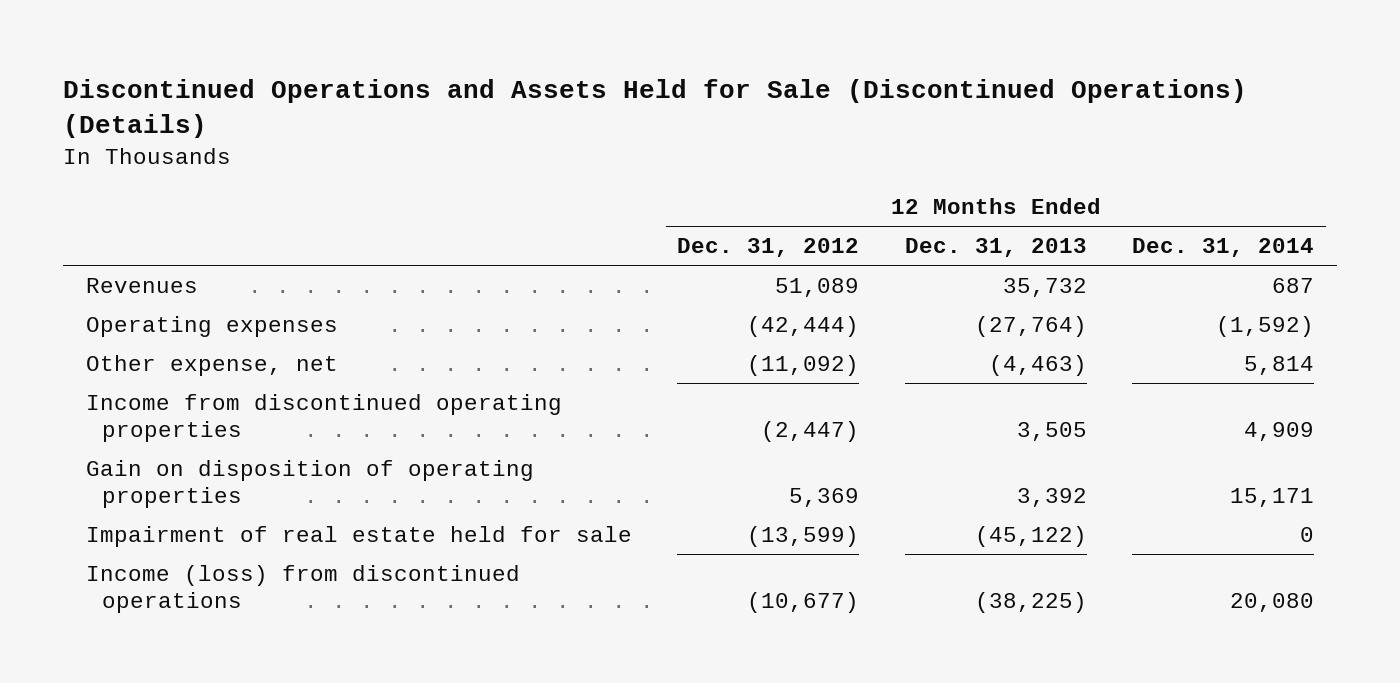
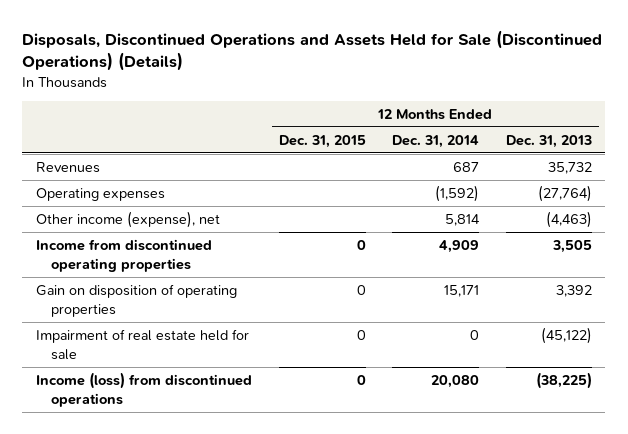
[62,79,1247,139] Discontinued Operations and Assets Held for Sale (Discontinued Operations) (Details) -> [22,29,603,72] Disposals, Discontinued Operations and Assets Held for Sale (Discontinued Operations) (Details)
[677,238,860,258] Dec. 31, 2012 -> none
none -> [278,134,366,148] Dec. 31, 2015
[85,355,338,377] Other expense, net -> [35,210,220,228] Other income (expense), net

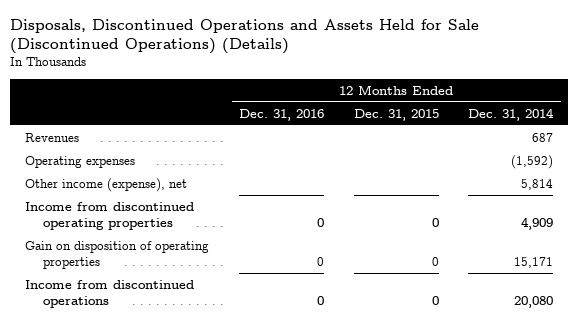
[506,134,593,148] Dec. 31, 2013 -> none
none -> [238,108,324,121] Dec. 31, 2016
[35,328,249,360] Impairment of real estate held for sale -> none
[35,371,252,407] Income (loss) from discontinued operations -> [25,279,195,308] Income from discontinued operations

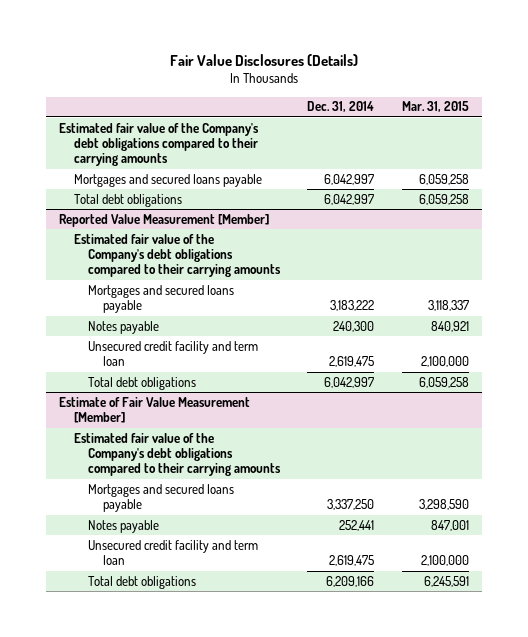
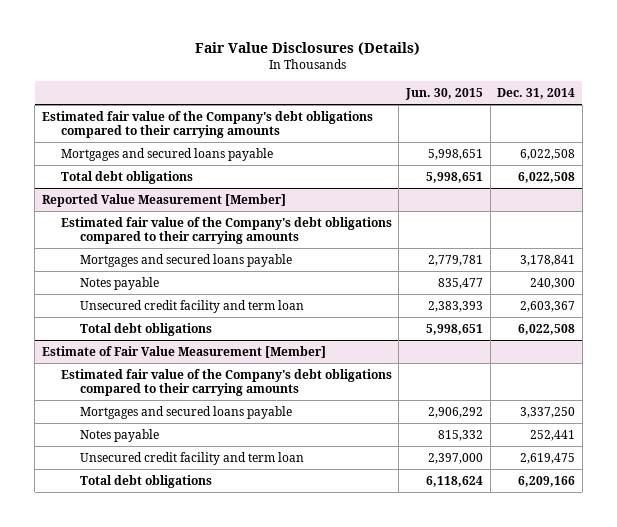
[401,101,469,113] Mar. 31, 2015 -> none
none -> [405,88,484,101] Jun. 30, 2015
[324,173,375,185] 6,042,997 -> [520,148,576,160] 6,022,508
[324,193,375,205] 6,042,997 -> [518,171,576,183] 6,022,508
[330,300,375,312] 3,183,222 -> [520,254,576,266] 3,178,841
[329,356,375,368] 2,619,475 -> [520,300,576,312] 2,603,367
[324,376,375,388] 6,042,997 -> [518,323,576,335] 6,022,508

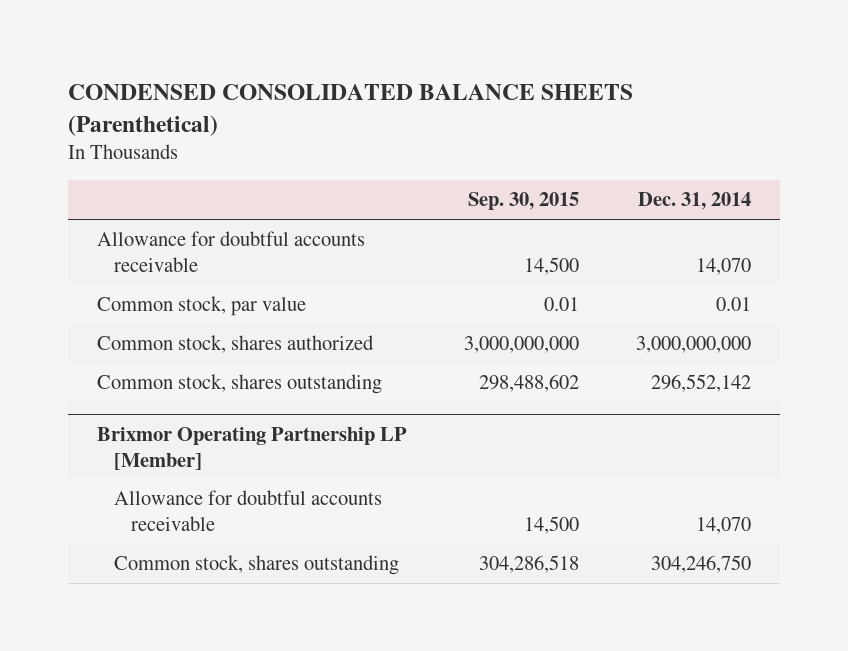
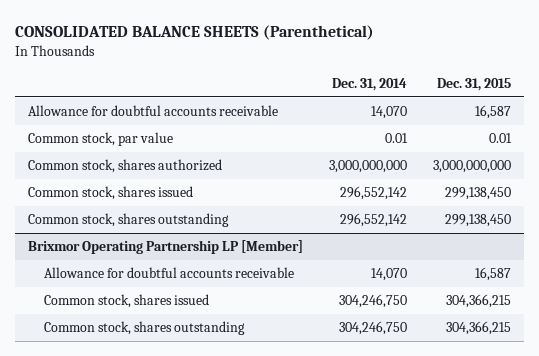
[67,83,633,136] CONDENSED CONSOLIDATED BALANCE SHEETS (Parenthetical) -> [15,24,375,40] CONSOLIDATED BALANCE SHEETS (Parenthetical)
[467,192,579,211] Sep. 30, 2015 -> none
none -> [436,77,511,91] Dec. 31, 2015
none -> [28,186,194,201] Common stock, shares issued
none -> [44,294,210,309] Common stock, shares issued

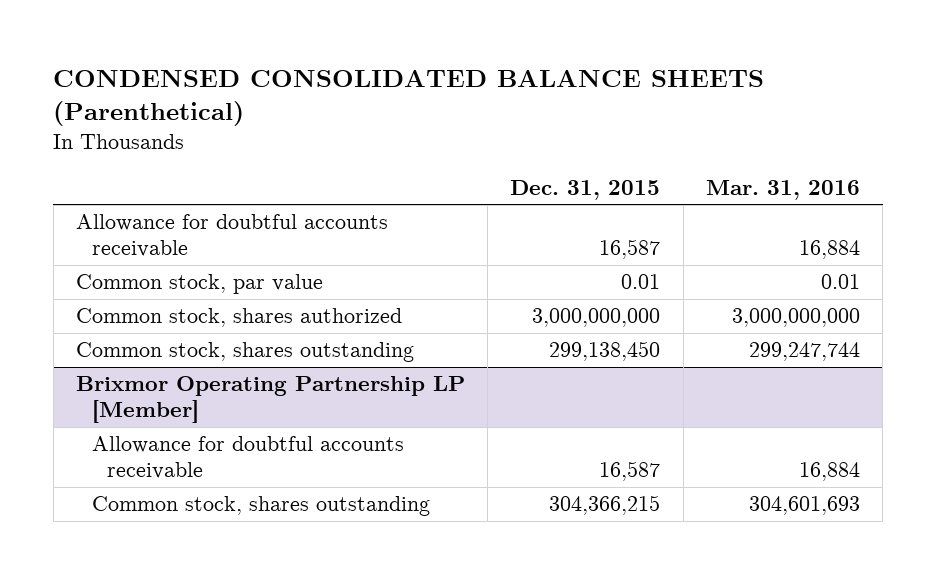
[15,24,375,40] CONSOLIDATED BALANCE SHEETS (Parenthetical) -> [53,69,765,127] CONDENSED CONSOLIDATED BALANCE SHEETS (Parenthetical)
[332,77,408,91] Dec. 31, 2014 -> none
none -> [705,179,860,200] Mar. 31, 2016
[28,186,194,201] Common stock, shares issued -> none
[44,294,210,309] Common stock, shares issued -> none

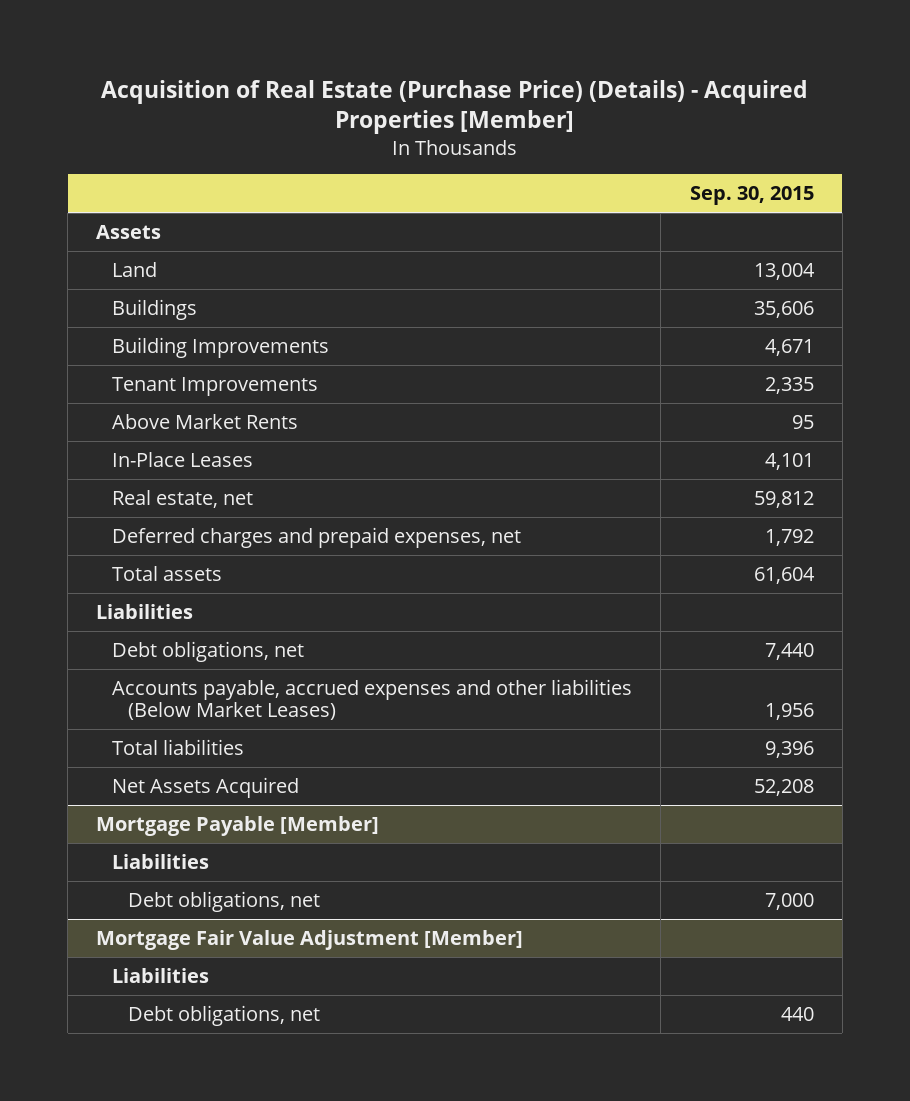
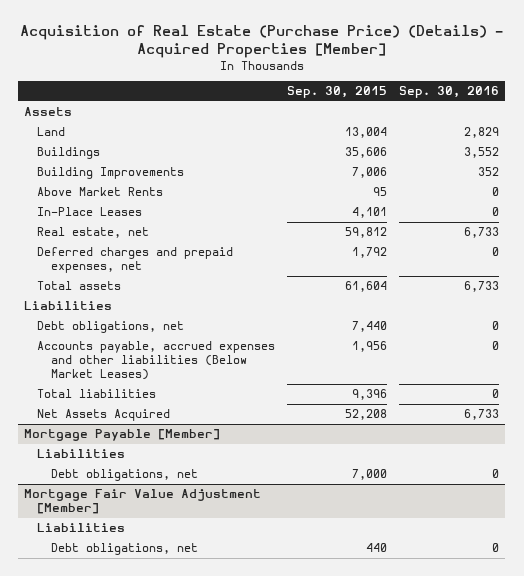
none -> [399,86,500,99] Sep. 30, 2016
[112,376,319,396] Tenant Improvements -> none
[764,338,814,356] 4,671 -> [352,167,388,179] 7,006

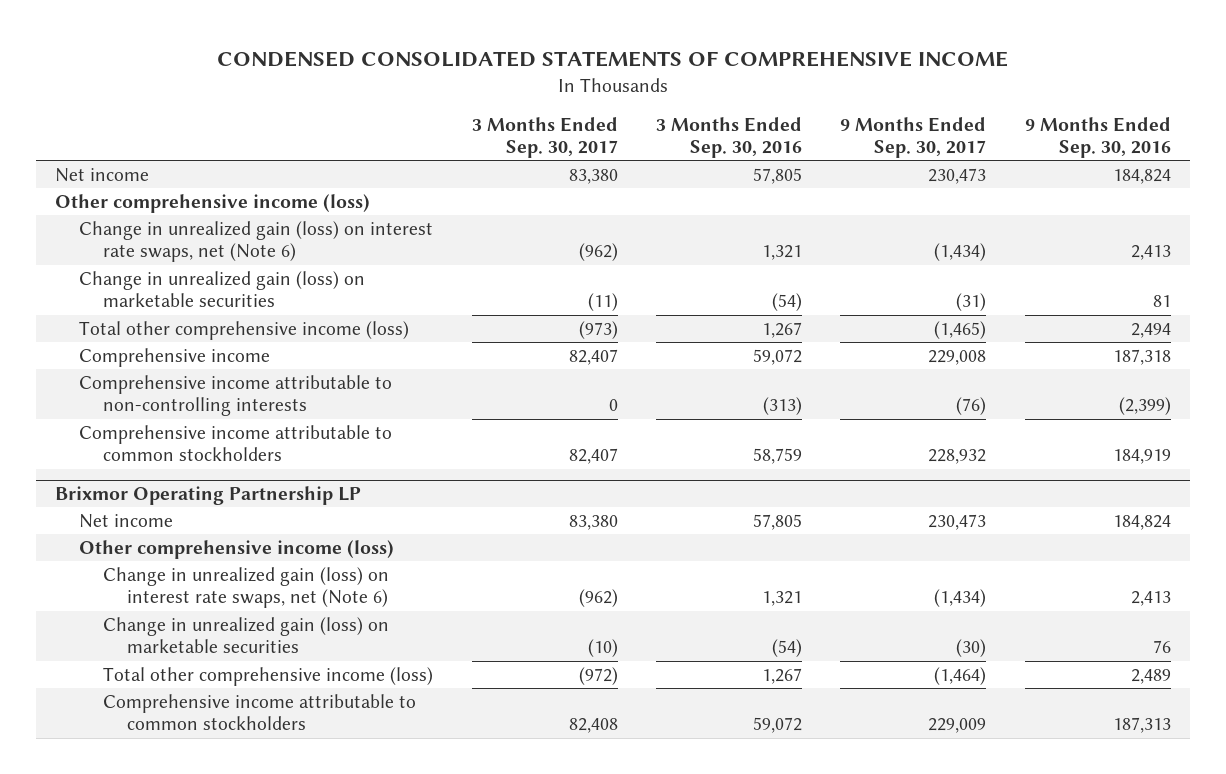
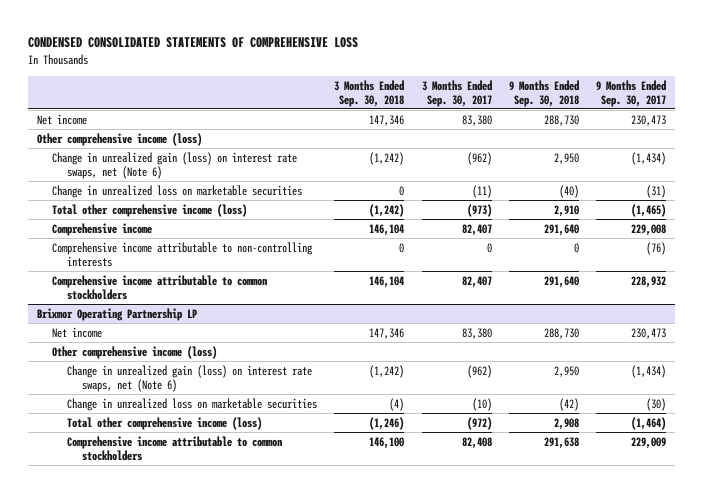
[216,50,1008,67] CONDENSED CONSOLIDATED STATEMENTS OF COMPREHENSIVE INCOME -> [28,37,359,49] CONDENSED CONSOLIDATED STATEMENTS OF COMPREHENSIVE LOSS
[656,116,803,159] 3 Months Ended Sep. 30, 2016 -> none
[1024,116,1171,159] 9 Months Ended Sep. 30, 2016 -> none
none -> [334,79,405,107] 3 Months Ended Sep. 30, 2018
none -> [508,79,579,107] 9 Months Ended Sep. 30, 2018
[79,270,366,308] Change in unrealized gain (loss) on marketable securities -> [51,184,302,198] Change in unrealized loss on marketable securities
[103,616,390,654] Change in unrealized gain (loss) on marketable securities -> [66,397,317,411] Change in unrealized loss on marketable securities

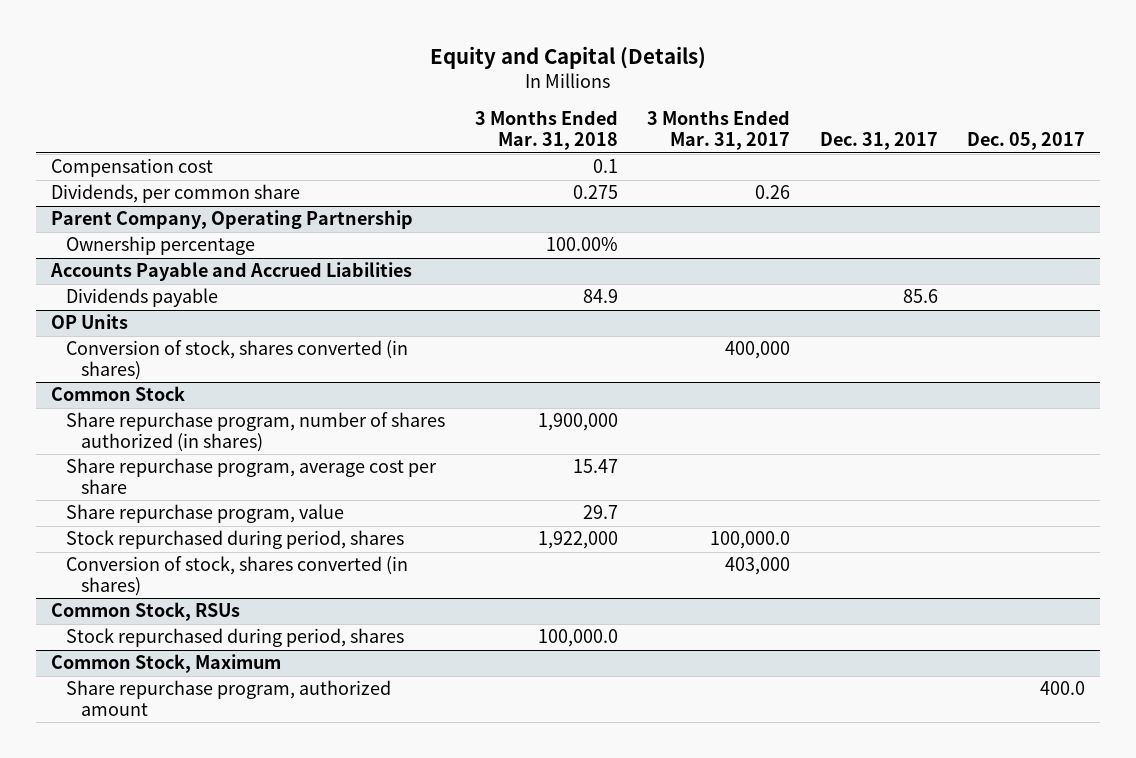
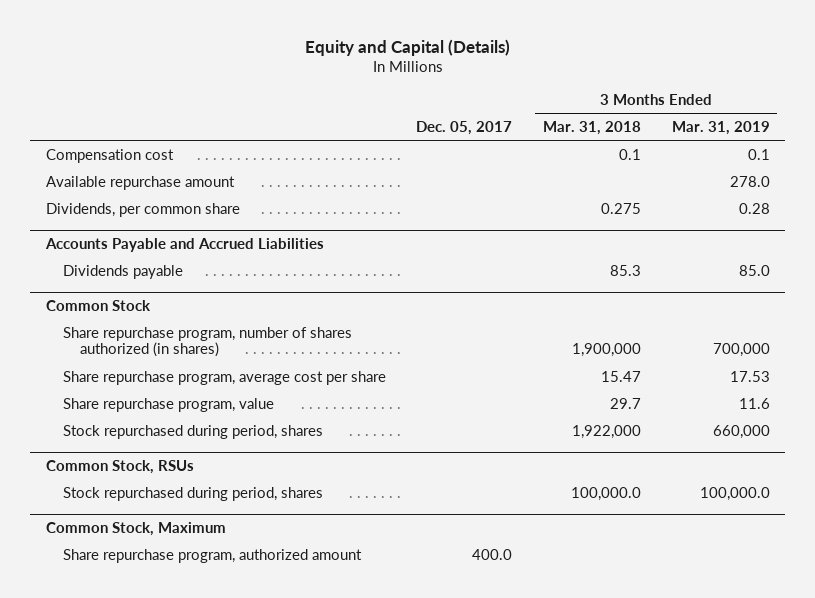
[647,110,791,151] 3 Months Ended Mar. 31, 2017 -> none
[819,132,938,151] Dec. 31, 2017 -> none
none -> [671,120,770,135] Mar. 31, 2019
none -> [45,175,235,190] Available repurchase amount
[51,210,414,230] Parent Company, Operating Partnership -> none
[66,236,256,256] Ownership percentage -> none
[51,314,129,330] OP Units -> none
[66,340,409,381] Conversion of stock, shares converted (in shares) -> none
[582,289,618,304] 84.9 -> [610,264,642,276] 85.3
[66,556,409,597] Conversion of stock, shares converted (in shares) -> none

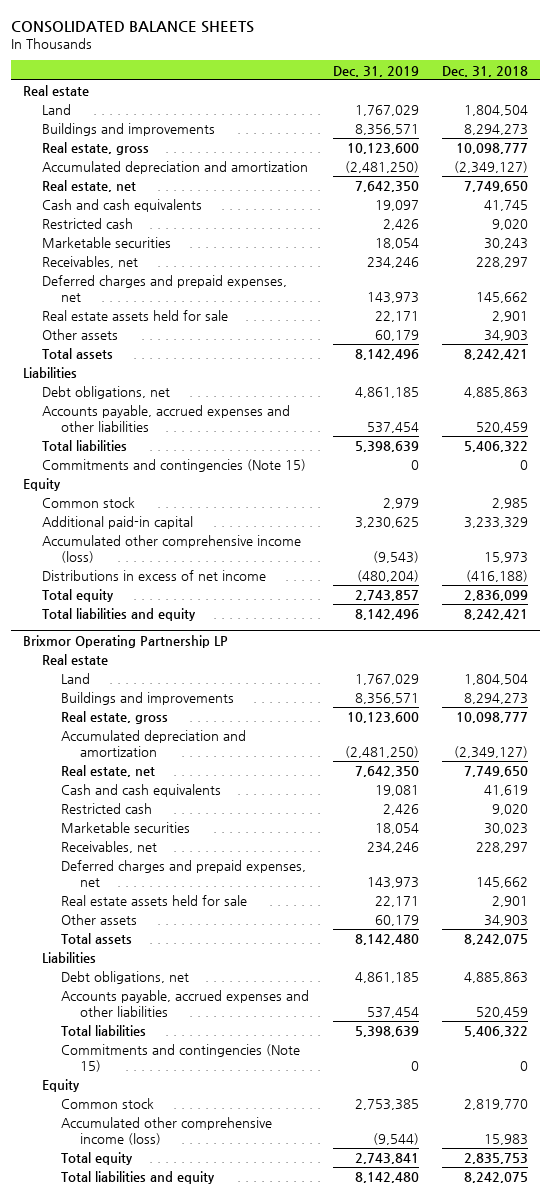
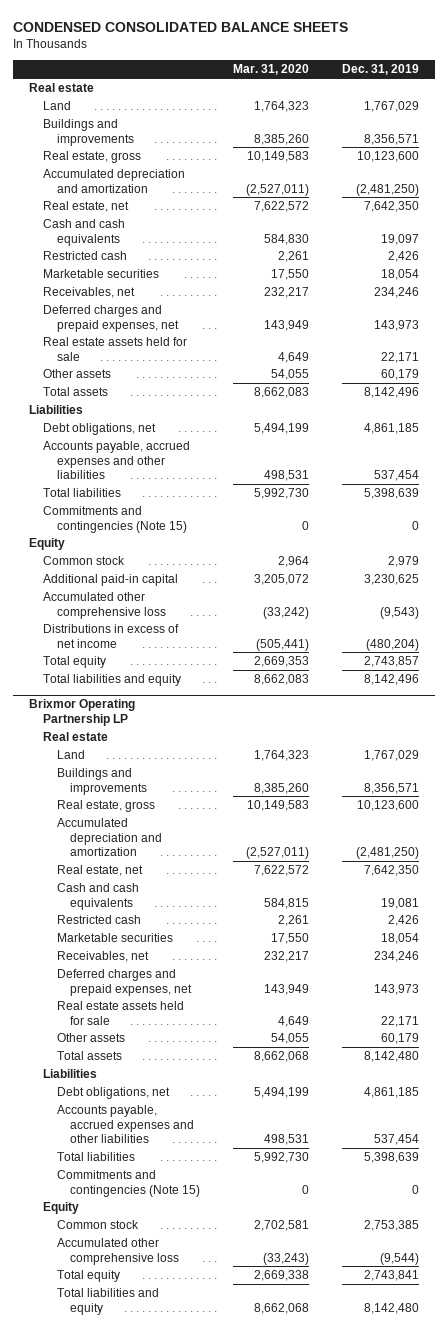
[11,20,255,33] CONSOLIDATED BALANCE SHEETS -> [13,21,349,32] CONDENSED CONSOLIDATED BALANCE SHEETS
[442,65,529,77] Dec. 31, 2018 -> none
none -> [233,64,310,76] Mar. 31, 2020
[42,535,302,563] Accumulated other comprehensive income (loss) -> [43,592,166,619] Accumulated other comprehensive loss
[61,1117,273,1145] Accumulated other comprehensive income (loss) -> [56,1238,180,1265] Accumulated other comprehensive loss

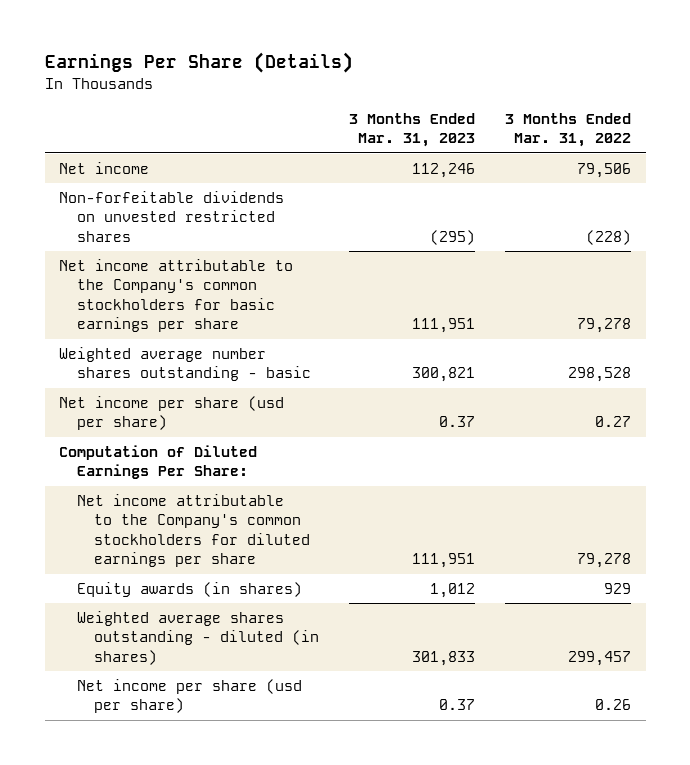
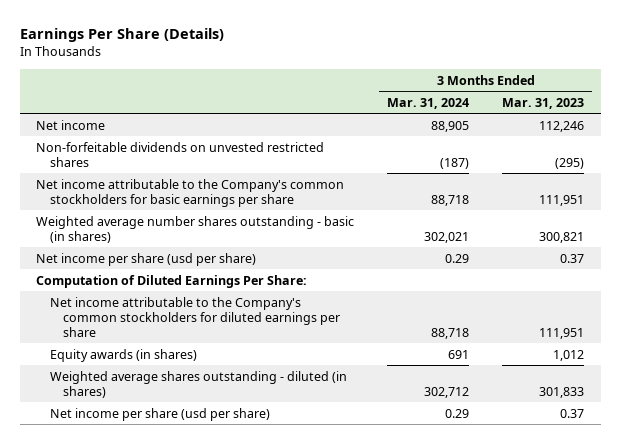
[504,112,631,148] 3 Months Ended Mar. 31, 2022 -> none
none -> [387,97,470,109] Mar. 31, 2024
[59,346,311,382] Weighted average number shares outstanding - basic -> [36,215,355,243] Weighted average number shares outstanding - basic (in shares)

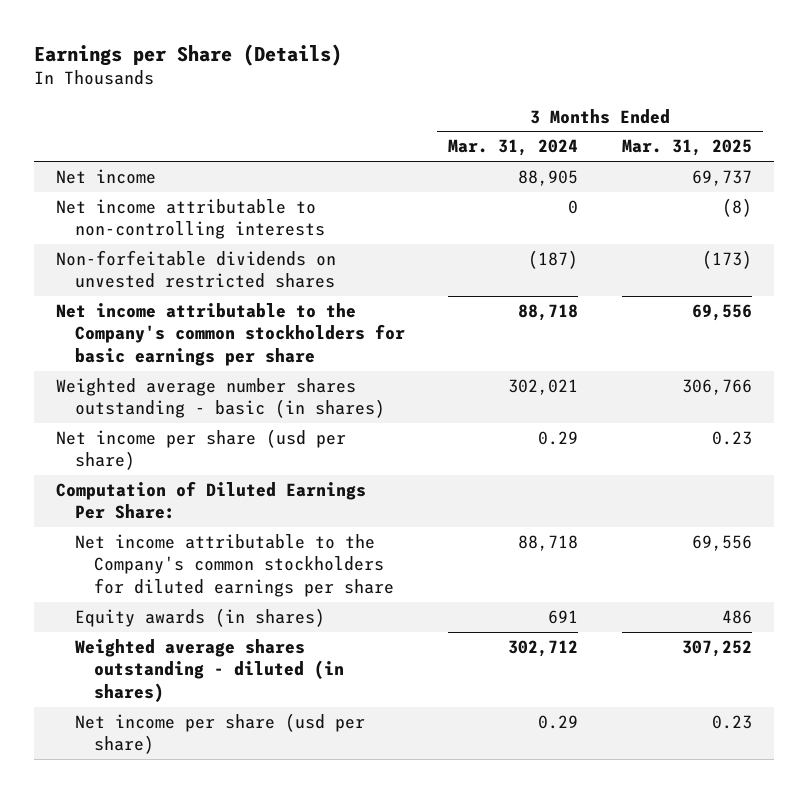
[19,28,224,43] Earnings Per Share (Details) -> [34,43,343,66] Earnings per Share (Details)
[502,97,585,109] Mar. 31, 2023 -> none
none -> [622,139,753,157] Mar. 31, 2025
none -> [55,198,325,240] Net income attributable to non-controlling interests

